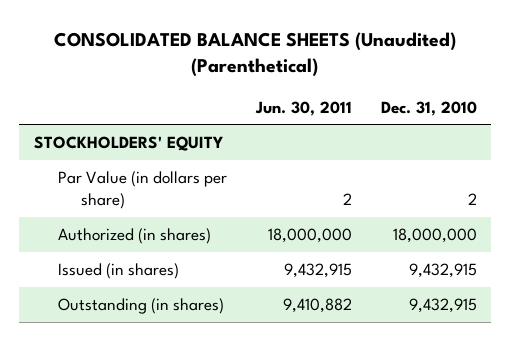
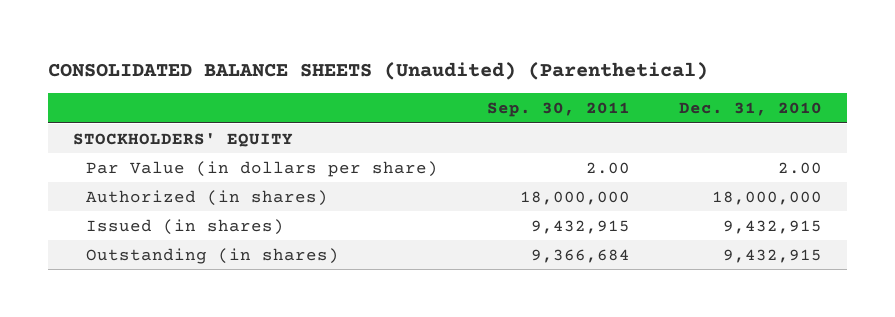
[254,100,352,116] Jun. 30, 2011 -> none
none -> [487,102,631,118] Sep. 30, 2011
[467,192,477,205] 2 -> [778,161,823,174] 2.00

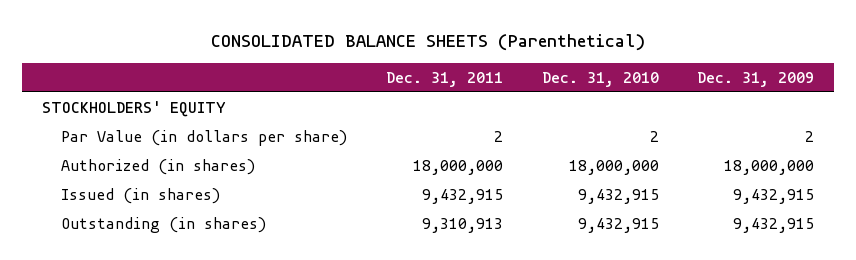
[48,61,709,80] CONSOLIDATED BALANCE SHEETS (Unaudited) (Parenthetical) -> [210,33,645,51] CONSOLIDATED BALANCE SHEETS (Parenthetical)
[487,102,631,118] Sep. 30, 2011 -> none
none -> [385,71,503,87] Dec. 31, 2011
none -> [697,71,815,87] Dec. 31, 2009
[778,161,823,174] 2.00 -> [649,130,659,142] 2

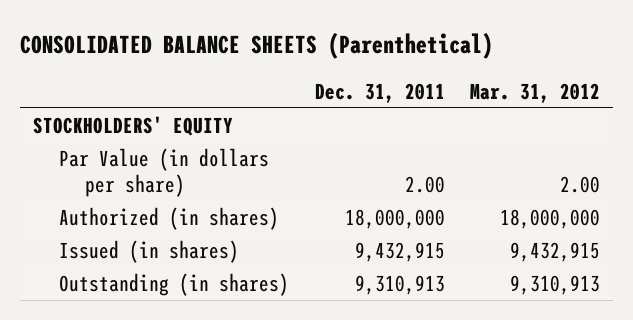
[541,71,659,87] Dec. 31, 2010 -> none
[697,71,815,87] Dec. 31, 2009 -> none
none -> [470,82,601,103] Mar. 31, 2012
[493,130,503,142] 2 -> [404,175,445,193] 2.00

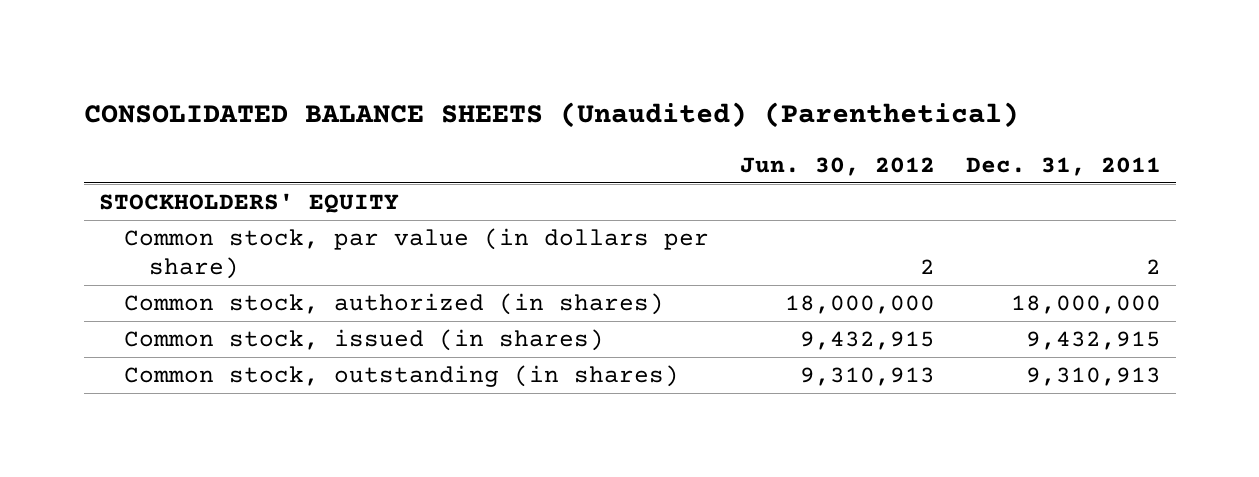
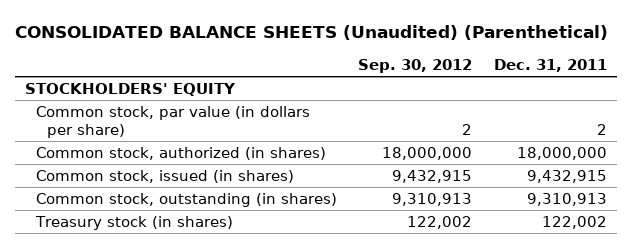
[739,156,935,176] Jun. 30, 2012 -> none
none -> [358,59,473,74] Sep. 30, 2012
none -> [35,216,234,231] Treasury stock (in shares)

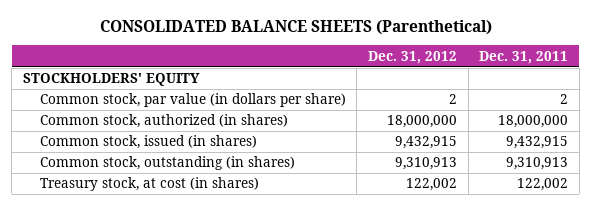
[14,25,608,41] CONSOLIDATED BALANCE SHEETS (Unaudited) (Parenthetical) -> [99,20,492,36] CONSOLIDATED BALANCE SHEETS (Parenthetical)
[358,59,473,74] Sep. 30, 2012 -> none
none -> [368,50,458,64] Dec. 31, 2012
[35,216,234,231] Treasury stock (in shares) -> [39,177,259,192] Treasury stock, at cost (in shares)

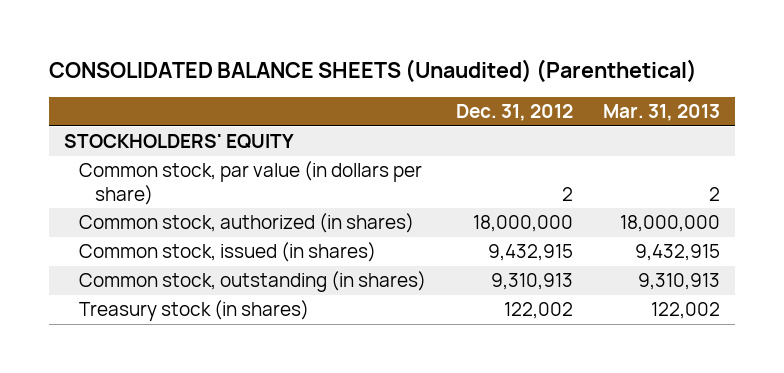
[99,20,492,36] CONSOLIDATED BALANCE SHEETS (Parenthetical) -> [49,59,698,84] CONSOLIDATED BALANCE SHEETS (Unaudited) (Parenthetical)
[479,50,569,64] Dec. 31, 2011 -> none
none -> [602,104,720,122] Mar. 31, 2013
[39,177,259,192] Treasury stock, at cost (in shares) -> [79,300,310,322] Treasury stock (in shares)

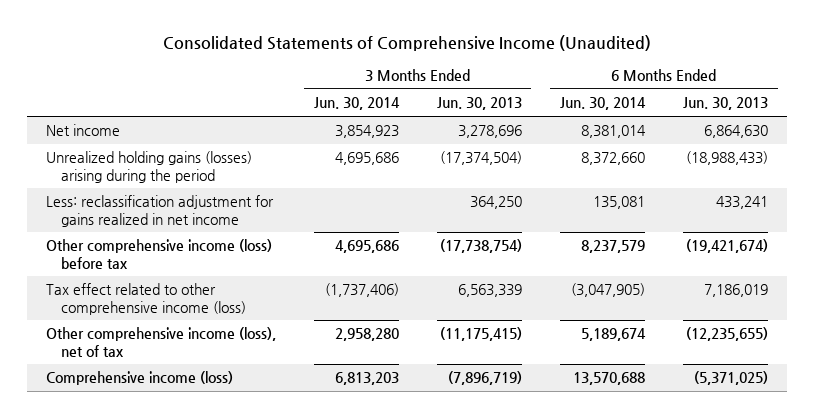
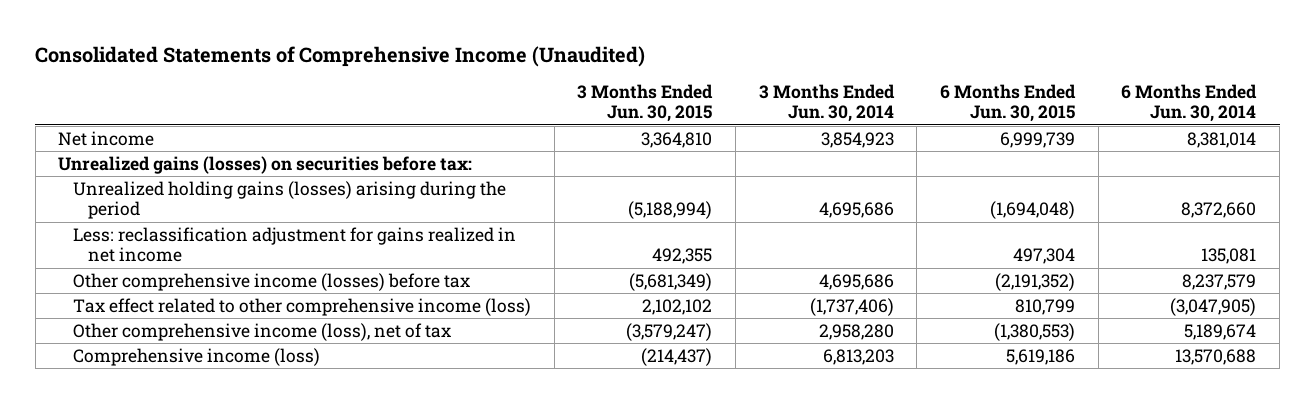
[436,97,522,111] Jun. 30, 2013 -> none
[683,97,769,111] Jun. 30, 2013 -> none
none -> [577,84,714,123] 3 Months Ended Jun. 30, 2015
none -> [940,84,1077,123] 6 Months Ended Jun. 30, 2015
none -> [58,155,473,174] Unrealized gains (losses) on securities before tax:
[45,239,272,269] Other comprehensive income (loss) before tax -> [73,272,471,291] Other comprehensive income (losses) before tax

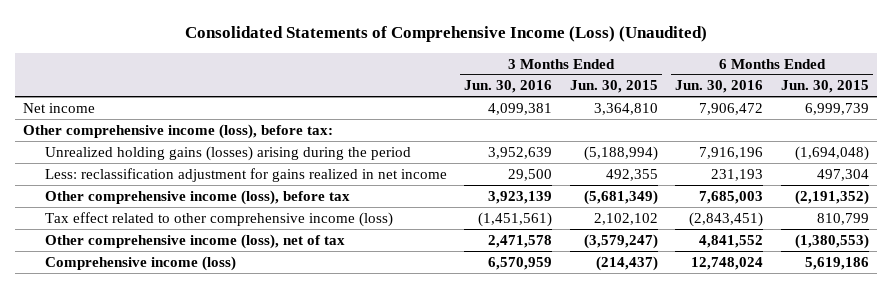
[35,45,646,67] Consolidated Statements of Comprehensive Income (Unaudited) -> [184,25,707,42] Consolidated Statements of Comprehensive Income (Loss) (Unaudited)
[758,84,895,123] 3 Months Ended Jun. 30, 2014 -> none
[1121,84,1258,123] 6 Months Ended Jun. 30, 2014 -> none
none -> [464,80,553,94] Jun. 30, 2016
none -> [675,80,764,94] Jun. 30, 2016
[58,155,473,174] Unrealized gains (losses) on securities before tax: -> none
none -> [23,123,334,139] Other comprehensive income (loss), before tax:
[73,272,471,291] Other comprehensive income (losses) before tax -> [44,189,350,205] Other comprehensive income (loss), before tax

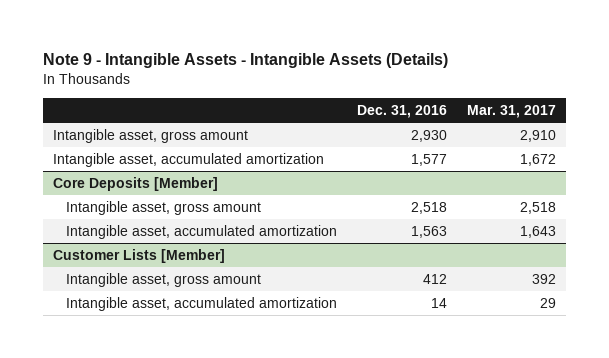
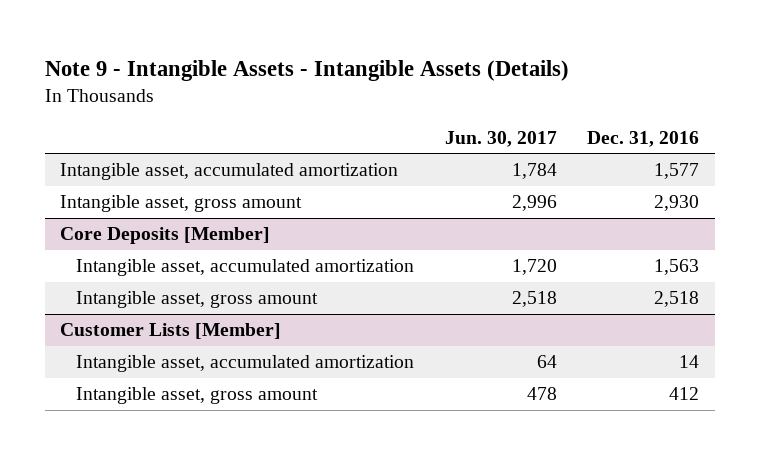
[467,104,557,118] Mar. 31, 2017 -> none
none -> [444,130,557,147] Jun. 30, 2017
[53,129,249,144] Intangible asset, gross amount -> [60,195,303,213] Intangible asset, gross amount
[65,201,261,216] Intangible asset, gross amount -> [75,291,318,309] Intangible asset, gross amount
[65,273,261,288] Intangible asset, gross amount -> [75,387,318,405] Intangible asset, gross amount

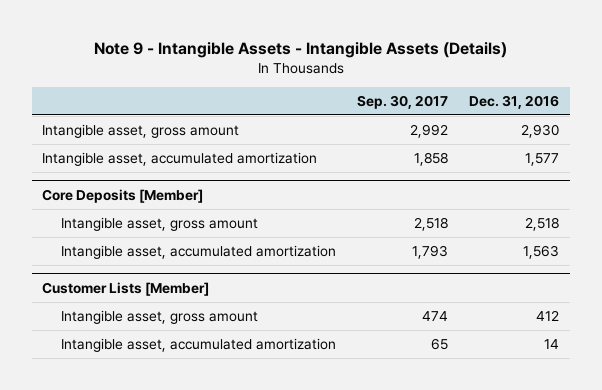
[444,130,557,147] Jun. 30, 2017 -> none
none -> [357,94,449,109] Sep. 30, 2017
[60,163,399,181] Intangible asset, accumulated amortization -> [42,151,318,166] Intangible asset, accumulated amortization
[75,259,414,277] Intangible asset, accumulated amortization -> [60,244,336,259] Intangible asset, accumulated amortization
[75,355,414,373] Intangible asset, accumulated amortization -> [60,337,336,352] Intangible asset, accumulated amortization

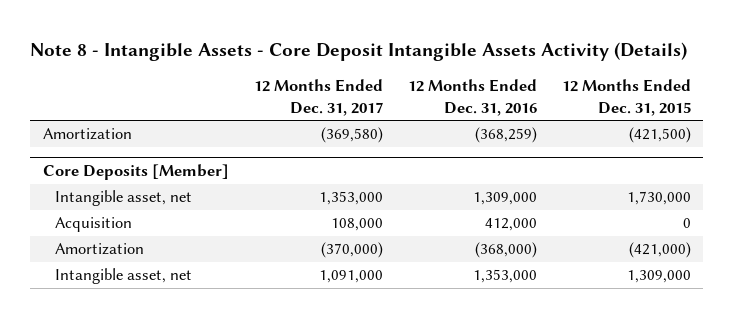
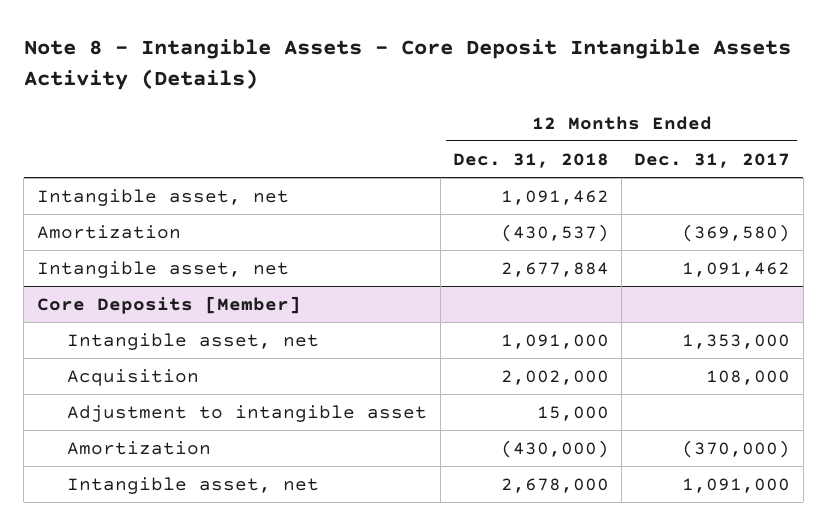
[407,79,537,116] 12 Months Ended Dec. 31, 2016 -> none
[561,79,691,116] 12 Months Ended Dec. 31, 2015 -> none
none -> [452,152,609,168] Dec. 31, 2018
none -> [36,188,289,206] Intangible asset, net
none -> [36,260,289,278] Intangible asset, net
none -> [67,404,428,422] Adjustment to intangible asset

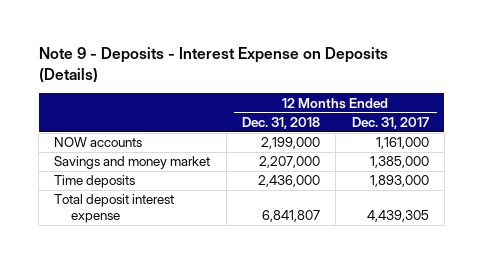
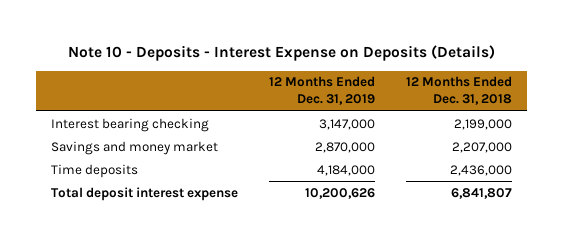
[38,47,388,83] Note 9 - Deposits - Interest Expense on Deposits (Details) -> [67,45,495,62] Note 10 - Deposits - Interest Expense on Deposits (Details)
[351,116,429,129] Dec. 31, 2017 -> none
none -> [269,76,376,106] 12 Months Ended Dec. 31, 2019
[54,137,143,148] NOW accounts -> [51,117,210,132] Interest bearing checking

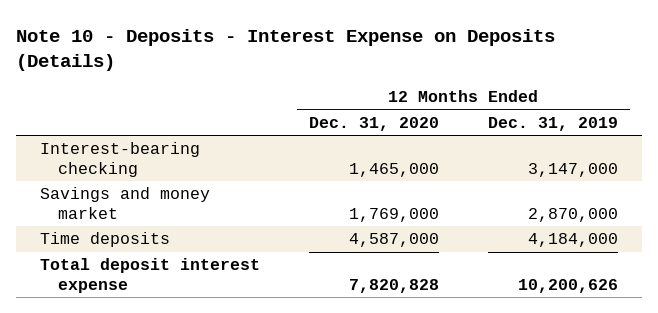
[405,76,512,106] 12 Months Ended Dec. 31, 2018 -> none
none -> [308,116,439,131] Dec. 31, 2020
[51,117,210,132] Interest bearing checking -> [40,142,201,177] Interest-bearing checking

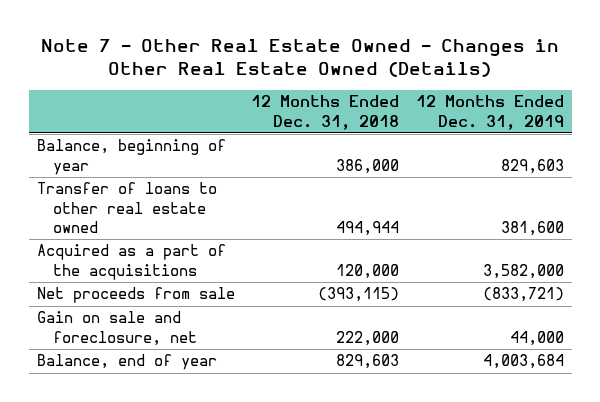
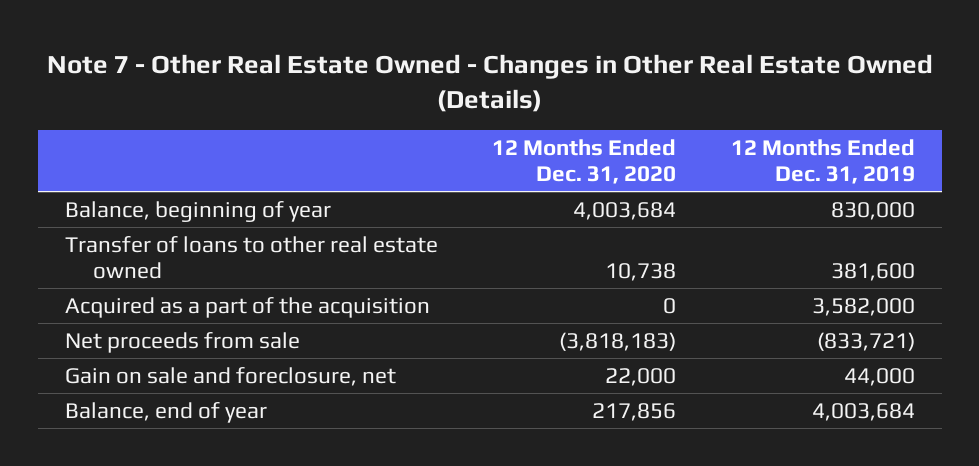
[251,95,400,130] 12 Months Ended Dec. 31, 2018 -> none
none -> [492,138,677,184] 12 Months Ended Dec. 31, 2020
[500,158,564,174] 829,603 -> [830,201,915,220] 830,000
[36,244,226,280] Acquired as a part of the acquisitions -> [64,296,430,318] Acquired as a part of the acquisition

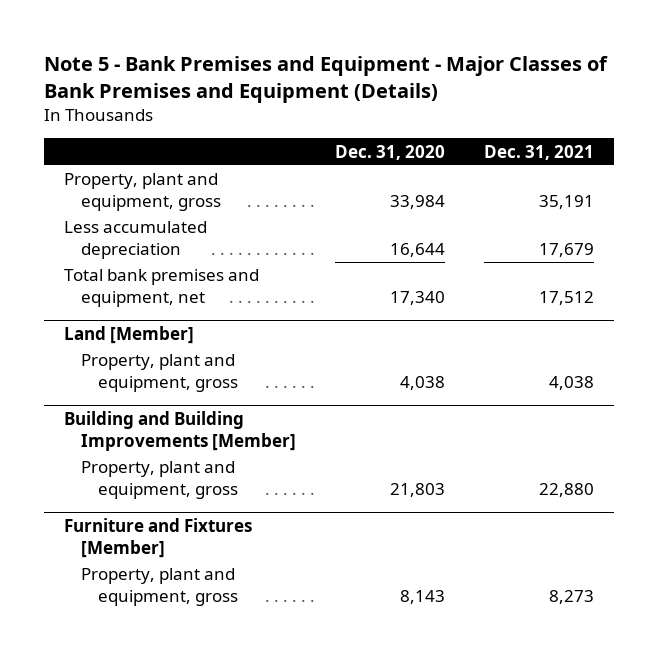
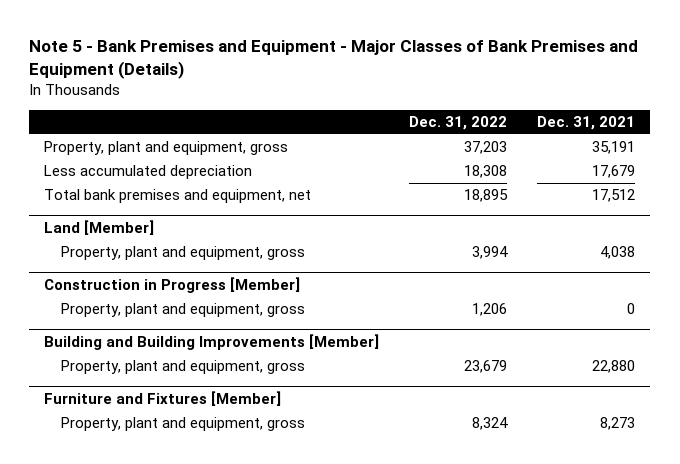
[334,144,445,160] Dec. 31, 2020 -> none
none -> [409,116,508,131] Dec. 31, 2022
none -> [44,277,301,294] Construction in Progress [Member]
none -> [60,303,305,318] Property, plant and equipment, gross

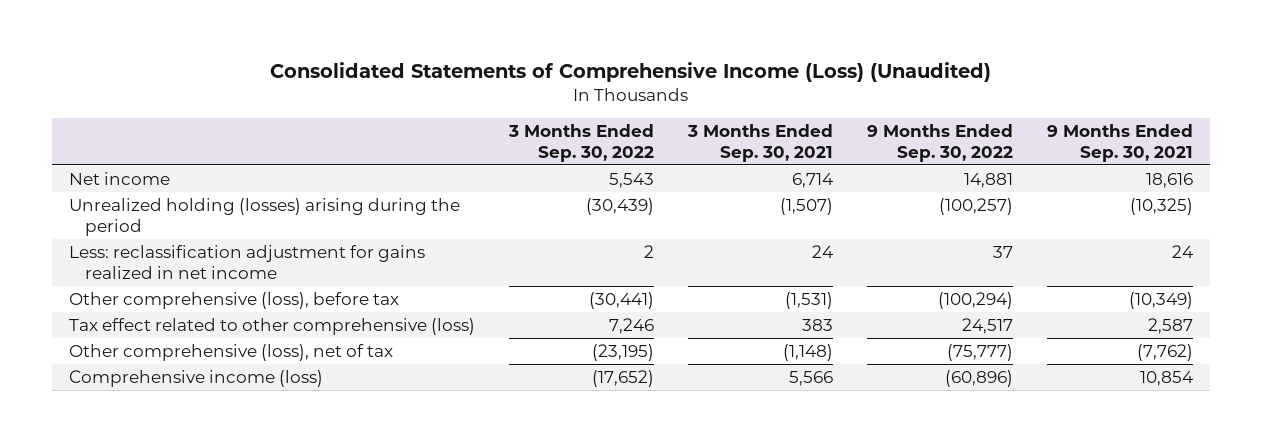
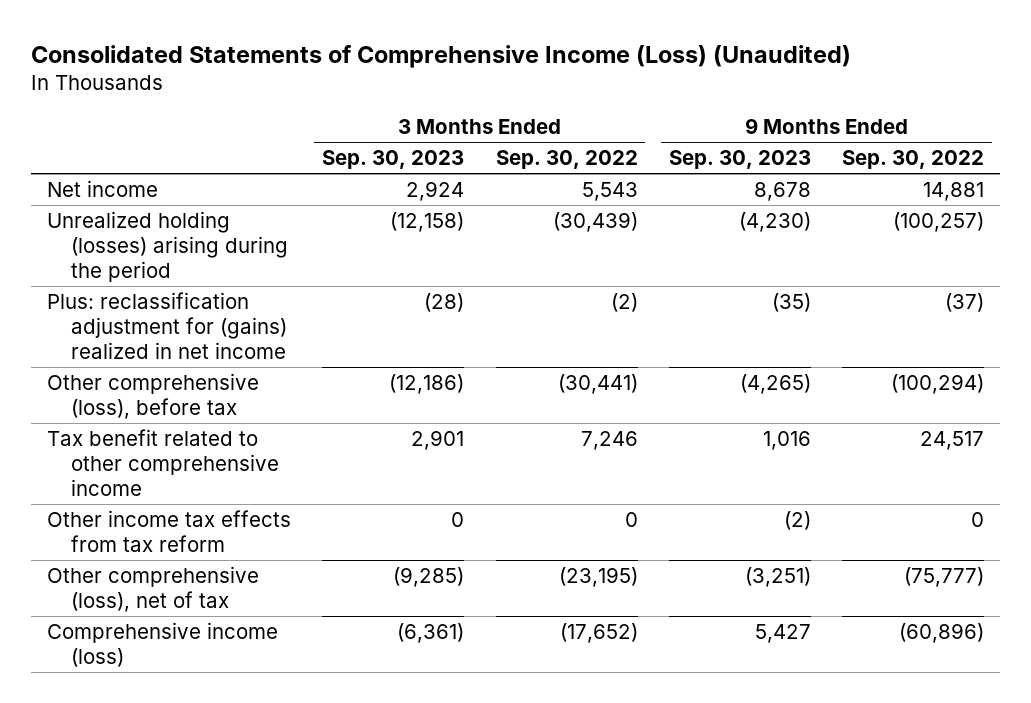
[687,123,834,162] 3 Months Ended Sep. 30, 2021 -> none
[1046,123,1193,162] 9 Months Ended Sep. 30, 2021 -> none
none -> [322,150,465,170] Sep. 30, 2023
none -> [668,150,811,170] Sep. 30, 2023
[69,245,426,279] Less: reclassification adjustment for gains realized in net income -> [46,292,287,359] Plus: reclassification adjustment for (gains) realized in net income
[644,245,655,259] 2 -> [610,293,638,313] (2)
[992,246,1013,259] 37 -> [945,293,985,313] (37)
[69,318,476,336] Tax effect related to other comprehensive (loss) -> [46,429,279,496] Tax benefit related to other comprehensive income
none -> [46,510,291,552] Other income tax effects from tax reform

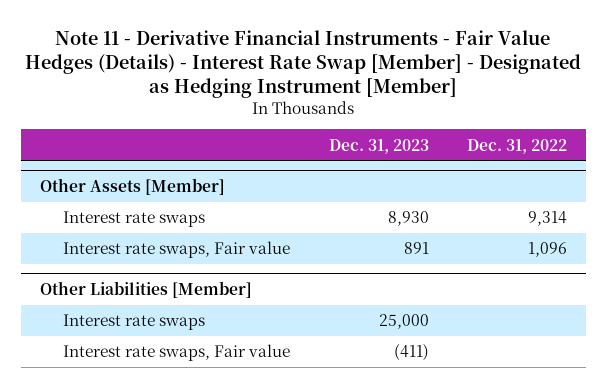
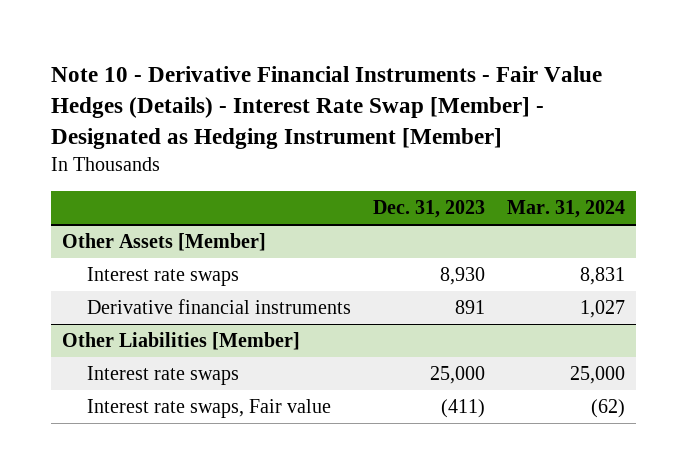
[25,29,582,98] Note 11 - Derivative Financial Instruments - Fair Value Hedges (Details) - Interest Rate Swap [Member] - Designated as Hedging Instrument [Member] -> [51,66,603,149] Note 10 - Derivative Financial Instruments - Fair Value Hedges (Details) - Interest Rate Swap [Member] - Designated as Hedging Instrument [Member]
[467,138,568,154] Dec. 31, 2022 -> none
none -> [506,199,625,218] Mar. 31, 2024
[63,241,291,259] Interest rate swaps, Fair value -> [86,299,351,315] Derivative financial instruments

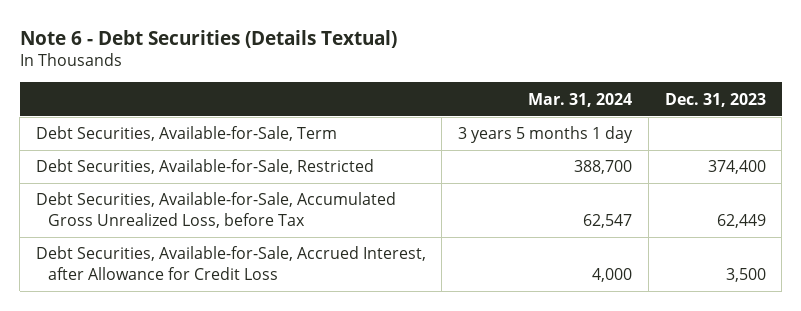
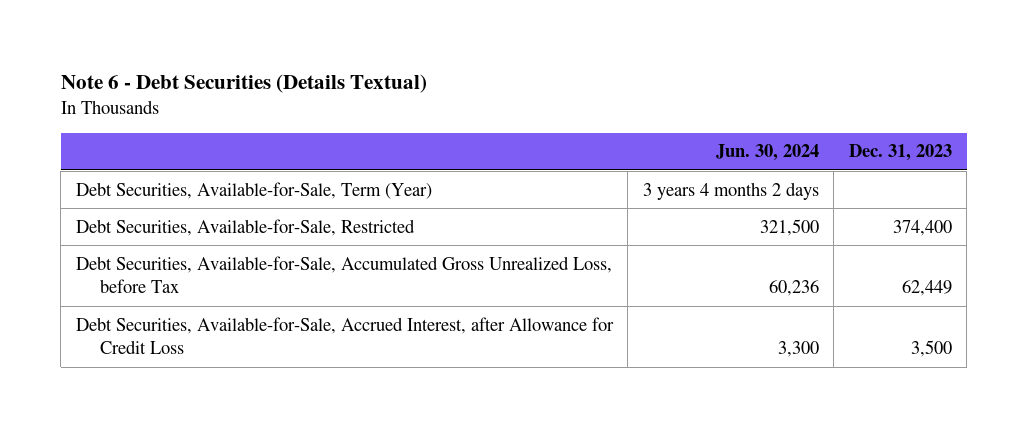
[528,92,633,107] Mar. 31, 2024 -> none
none -> [715,144,819,162] Jun. 30, 2024
[35,126,337,142] Debt Securities, Available-for-Sale, Term -> [75,181,432,199] Debt Securities, Available-for-Sale, Term (Year)

